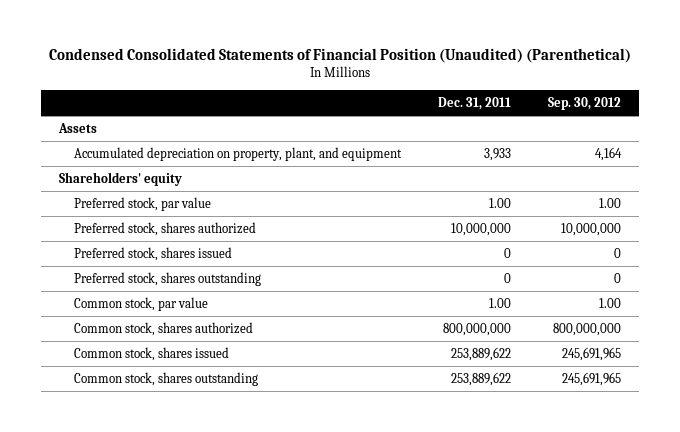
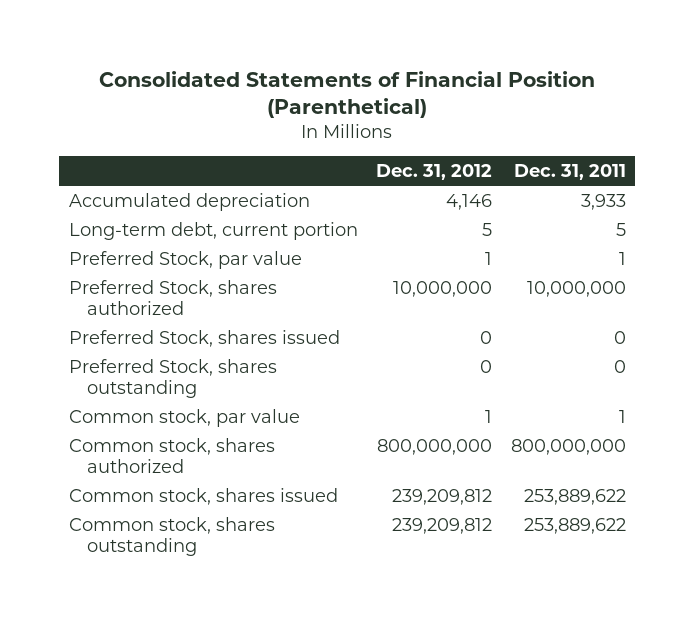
[49,48,632,64] Condensed Consolidated Statements of Financial Position (Unaudited) (Parenthetical) -> [99,70,596,119] Consolidated Statements of Financial Position (Parenthetical)
[548,96,622,110] Sep. 30, 2012 -> none
none -> [376,163,493,180] Dec. 31, 2012
[58,122,98,133] Assets -> none
[59,171,183,186] Shareholders' equity -> none
[74,146,403,161] Accumulated depreciation on property, plant, and equipment -> [68,192,310,211] Accumulated depreciation
none -> [68,221,358,240] Long-term debt, current portion
[74,196,212,211] Preferred stock, par value -> [68,250,302,269] Preferred Stock, par value
[489,197,512,208] 1.00 -> [618,251,626,265] 1
[74,221,257,236] Preferred stock, shares authorized -> [68,279,277,316] Preferred Stock, shares authorized
[74,246,233,261] Preferred stock, shares issued -> [68,329,340,347] Preferred Stock, shares issued
[74,271,262,286] Preferred stock, shares outstanding -> [68,358,277,399] Preferred Stock, shares outstanding
[489,297,512,308] 1.00 -> [618,409,626,423] 1

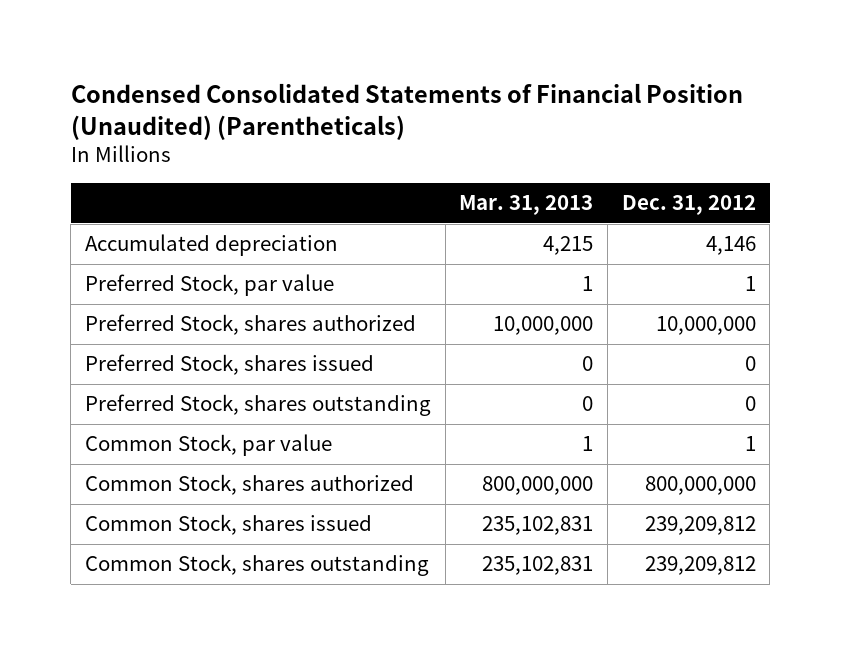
[99,70,596,119] Consolidated Statements of Financial Position (Parenthetical) -> [70,82,743,140] Condensed Consolidated Statements of Financial Position (Unaudited) (Parentheticals)
[513,163,626,180] Dec. 31, 2011 -> none
none -> [459,195,594,216] Mar. 31, 2013
[68,221,358,240] Long-term debt, current portion -> none
[68,408,300,427] Common stock, par value -> [85,434,333,457] Common Stock, par value
[68,437,275,474] Common stock, shares authorized -> [85,474,415,496] Common Stock, shares authorized
[68,487,338,505] Common stock, shares issued -> [85,514,373,536] Common Stock, shares issued
[68,516,275,557] Common stock, shares outstanding -> [85,554,430,577] Common Stock, shares outstanding

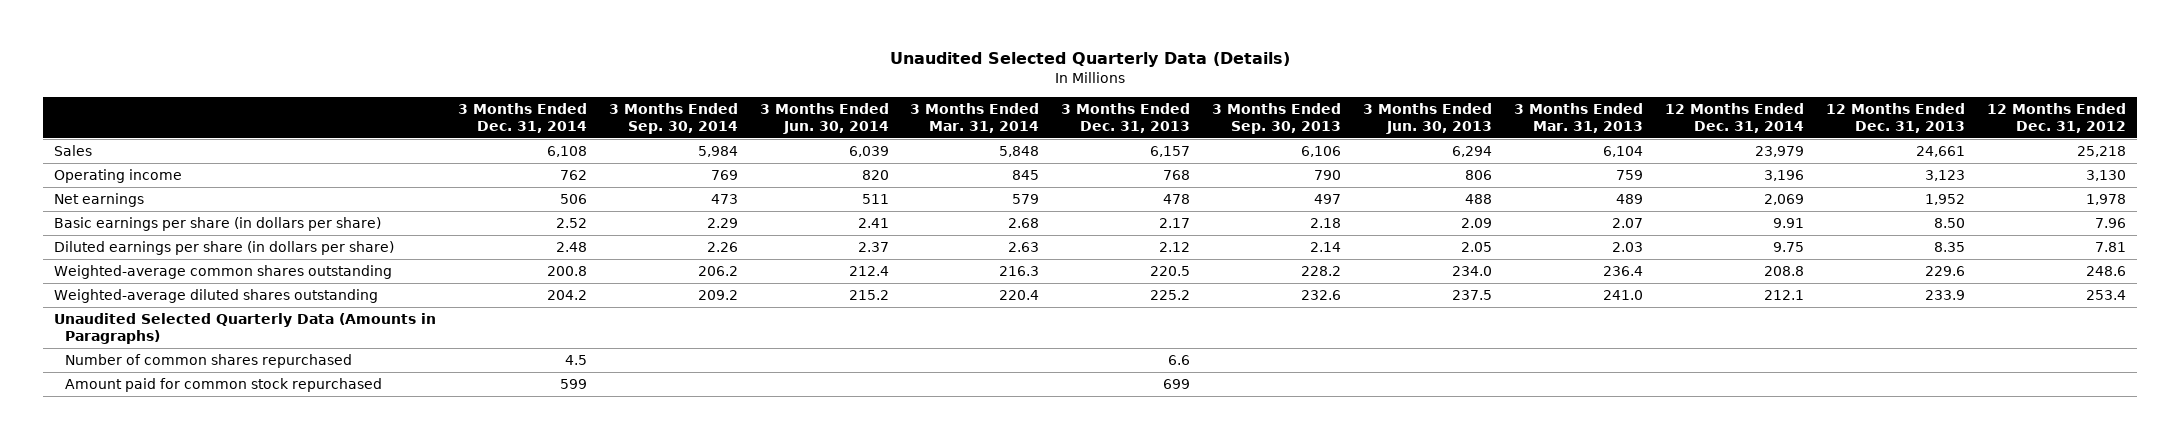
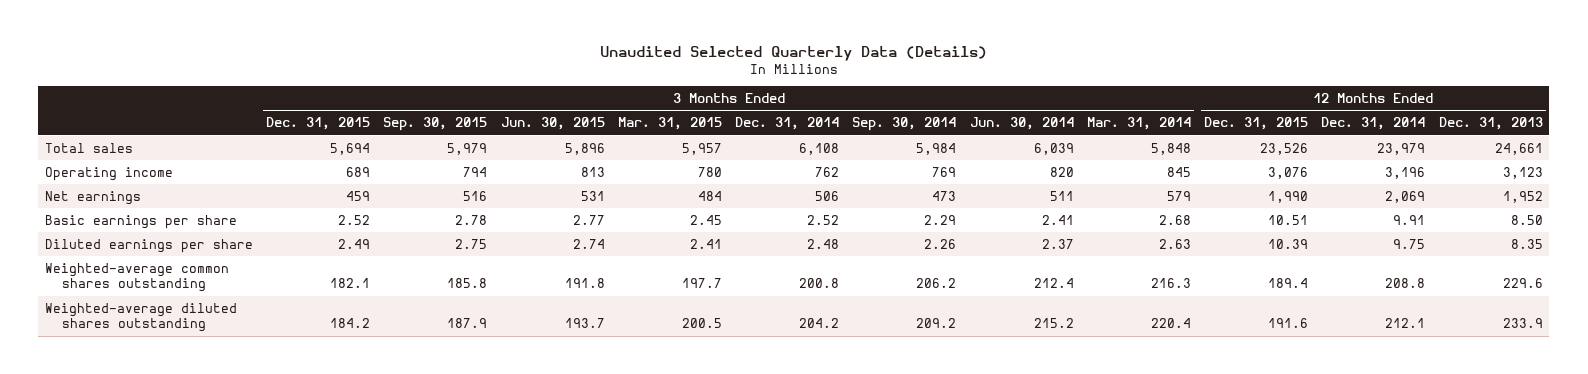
[1061,103,1191,133] 3 Months Ended Dec. 31, 2013 -> none
[1212,103,1342,134] 3 Months Ended Sep. 30, 2013 -> none
[1363,103,1493,134] 3 Months Ended Jun. 30, 2013 -> none
[1513,103,1643,133] 3 Months Ended Mar. 31, 2013 -> none
[1986,103,2126,133] 12 Months Ended Dec. 31, 2012 -> none
none -> [266,117,371,131] Dec. 31, 2015
none -> [383,117,488,132] Sep. 30, 2015
none -> [500,117,605,131] Jun. 30, 2015
none -> [617,117,722,131] Mar. 31, 2015
none -> [1204,117,1309,131] Dec. 31, 2015
[53,145,92,157] Sales -> [44,142,133,153] Total sales
[53,217,381,232] Basic earnings per share (in dollars per share) -> [44,214,237,229] Basic earnings per share
[53,241,394,256] Diluted earnings per share (in dollars per share) -> [44,238,253,253] Diluted earnings per share
[53,313,436,344] Unaudited Selected Quarterly Data (Amounts in Paragraphs) -> none
[64,354,352,369] Number of common shares repurchased -> none
[64,378,382,393] Amount paid for common stock repurchased -> none

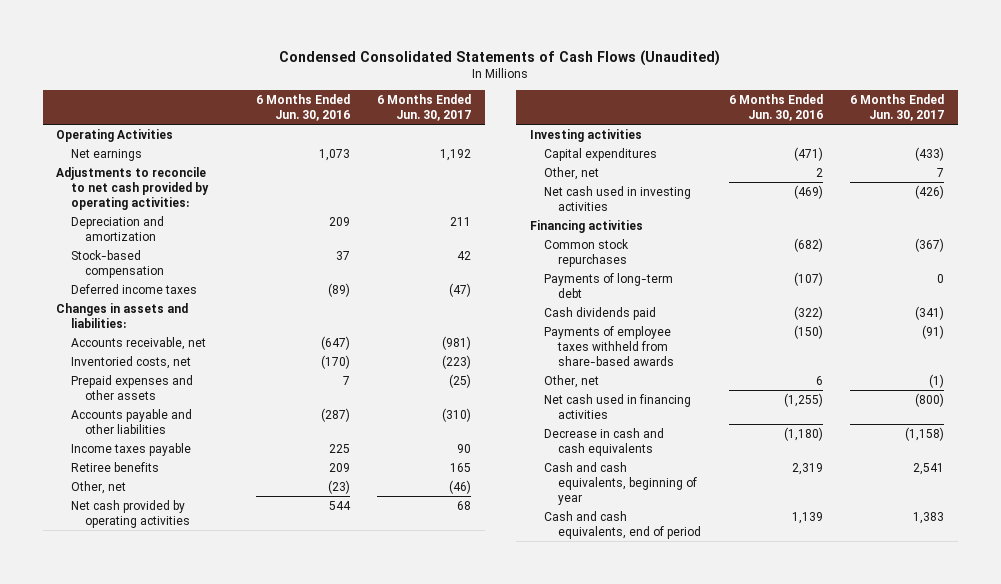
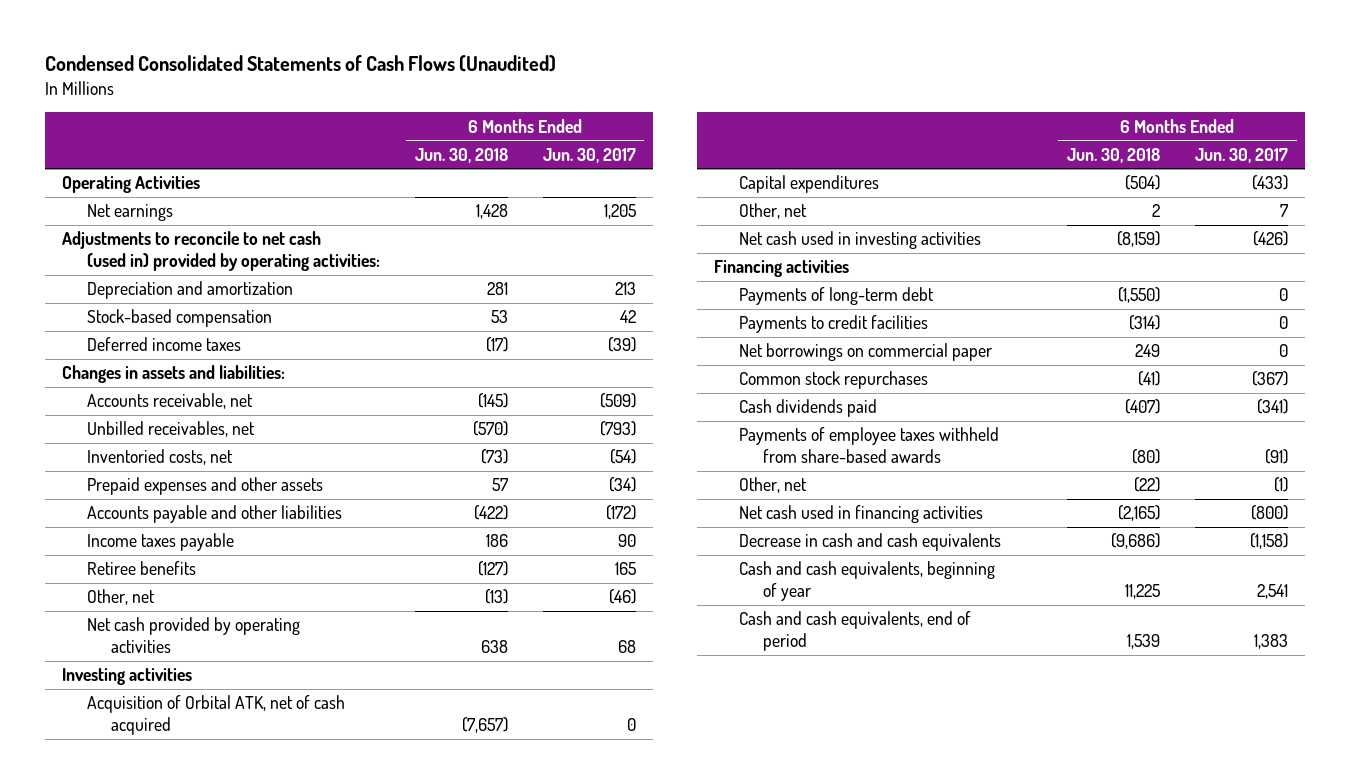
[255,93,350,122] 6 Months Ended Jun. 30, 2016 -> none
none -> [414,147,508,163] Jun. 30, 2018
[440,148,472,161] 1,192 -> [603,204,636,220] 1,205
[56,166,209,211] Adjustments to reconcile to net cash provided by operating activities: -> [62,231,380,272] Adjustments to reconcile to net cash (used in) provided by operating activities:
[450,216,472,226] 211 -> [614,282,636,296] 213
[449,282,472,297] (47) -> [607,337,636,353] (39)
[442,335,472,350] (981) -> [599,393,636,409] (509)
none -> [86,421,255,438] Unbilled receivables, net
[442,354,472,369] (223) -> [609,449,636,465] (54)
[449,373,472,388] (25) -> [608,477,636,493] (34)
[442,407,472,422] (310) -> [605,505,636,521] (172)
none -> [86,695,345,736] Acquisition of Orbital ATK, net of cash acquired
none -> [738,315,928,334] Payments to credit facilities
none -> [738,343,992,362] Net borrowings on commercial paper
[543,238,629,267] Common stock repurchases -> [738,371,928,390] Common stock repurchases

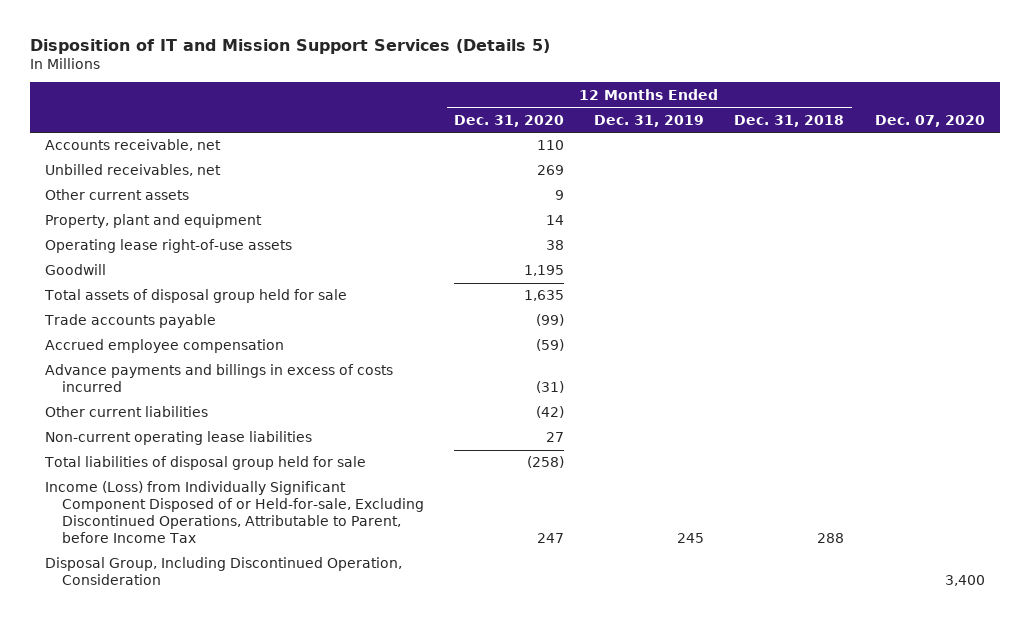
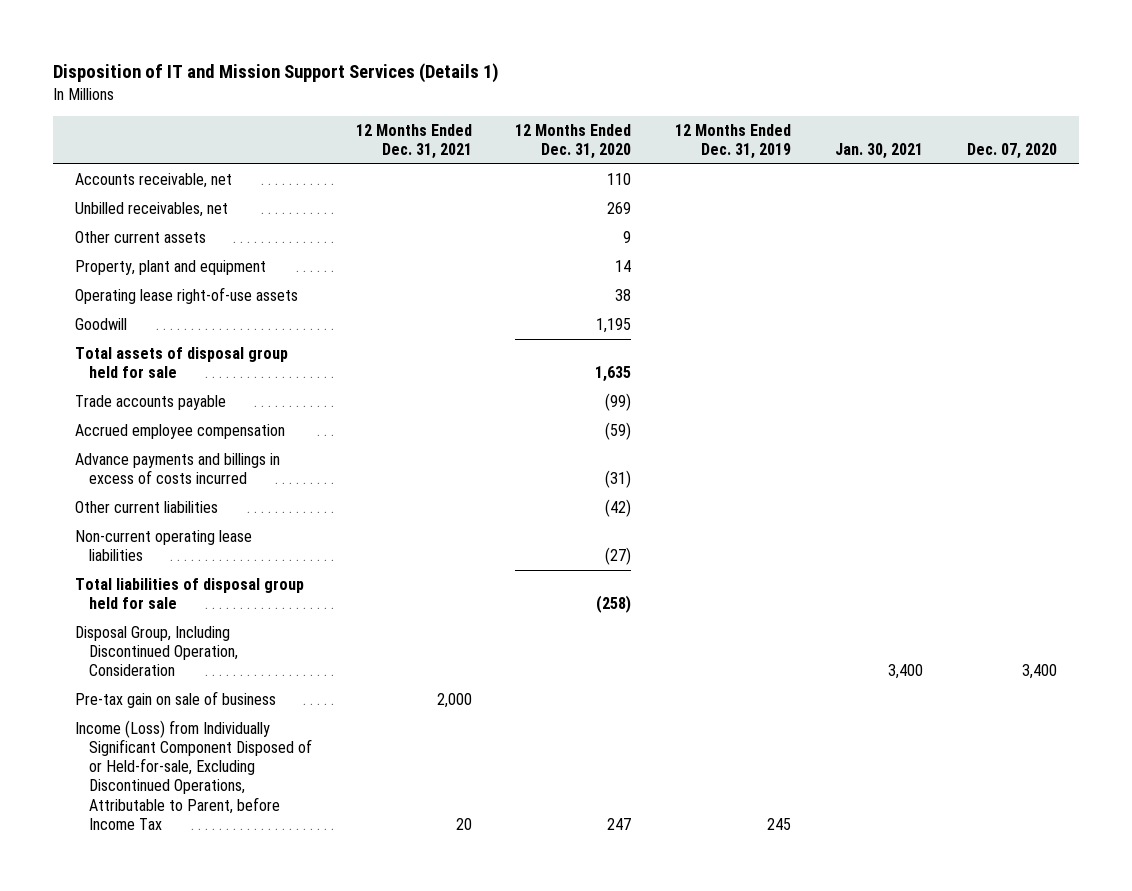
[29,38,550,54] Disposition of IT and Mission Support Services (Details 5) -> [53,63,500,84] Disposition of IT and Mission Support Services (Details 1)
[734,114,845,127] Dec. 31, 2018 -> none
none -> [355,123,472,160] 12 Months Ended Dec. 31, 2021
none -> [835,143,924,160] Jan. 30, 2021
[546,432,565,443] 27 -> [605,547,632,566] (27)
none -> [75,690,277,708] Pre-tax gain on sale of business
[44,481,425,544] Income (Loss) from Individually Significant Component Disposed of or Held-for-sale, Excluding Discontinued Operations, Attributable to Parent, before Income Tax -> [75,719,312,830] Income (Loss) from Individually Significant Component Disposed of or Held-for-sale, Excluding Discontinued Operations, Attributable to Parent, before Income Tax

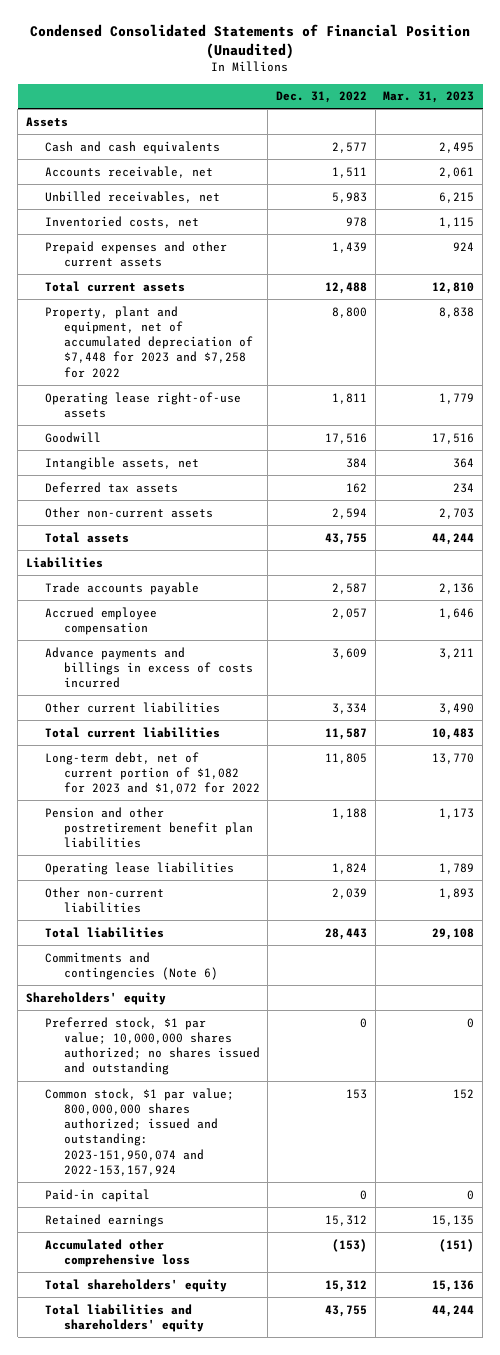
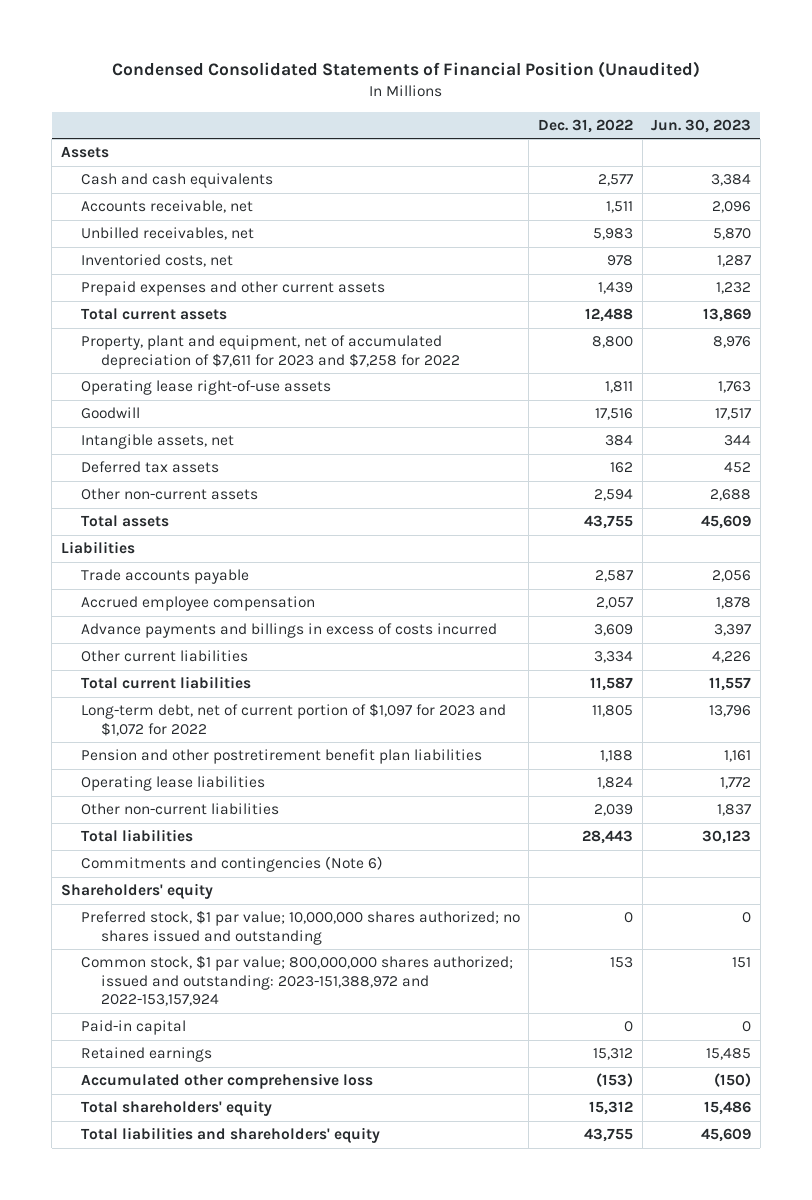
[383,91,475,104] Mar. 31, 2023 -> none
none -> [651,118,752,133] Jun. 30, 2023
[44,305,253,378] Property, plant and equipment, net of accumulated depreciation of $7,448 for 2023 and $7,258 for 2022 -> [80,335,460,369] Property, plant and equipment, net of accumulated depreciation of $7,611 for 2023 and $7,258 for 2022
[44,751,260,795] Long-term debt, net of current portion of $1,082 for 2023 and $1,072 for 2022 -> [80,703,506,736] Long-term debt, net of current portion of $1,097 for 2023 and $1,072 for 2022
[44,1087,234,1177] Common stock, $1 par value; 800,000,000 shares authorized; issued and outstanding: 2023-151,950,074 and 2022-153,157,924 -> [80,955,513,1007] Common stock, $1 par value; 800,000,000 shares authorized; issued and outstanding: 2023-151,388,972 and 2022-153,157,924

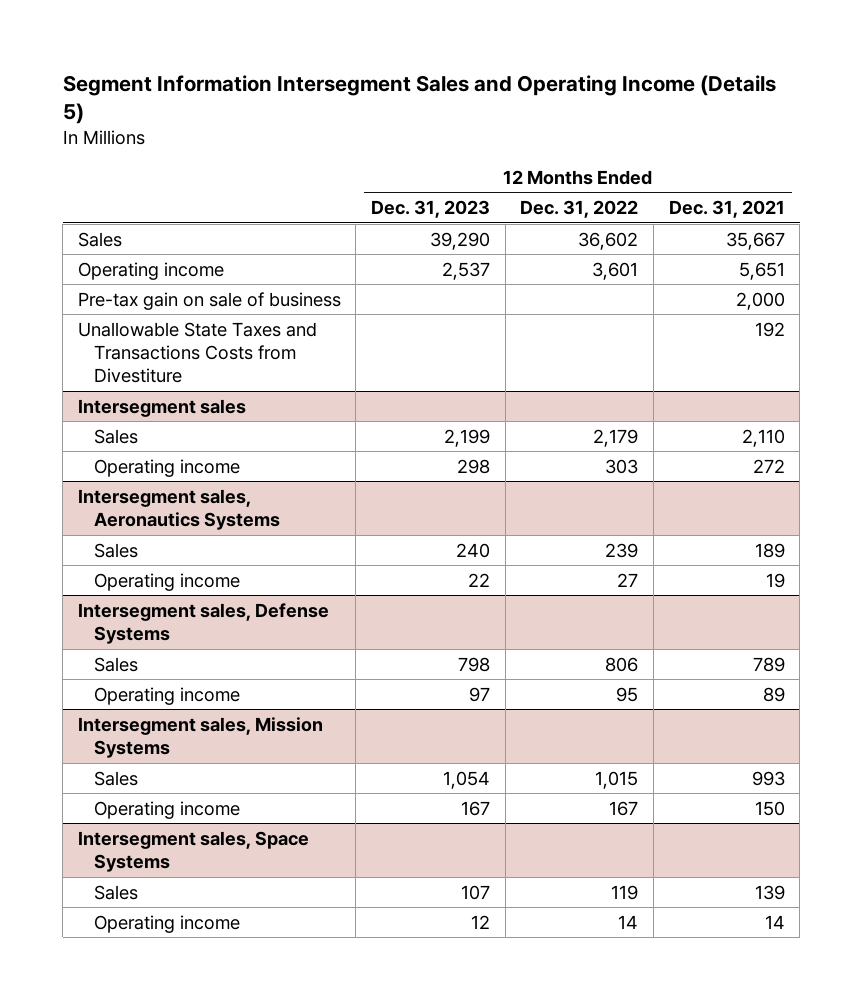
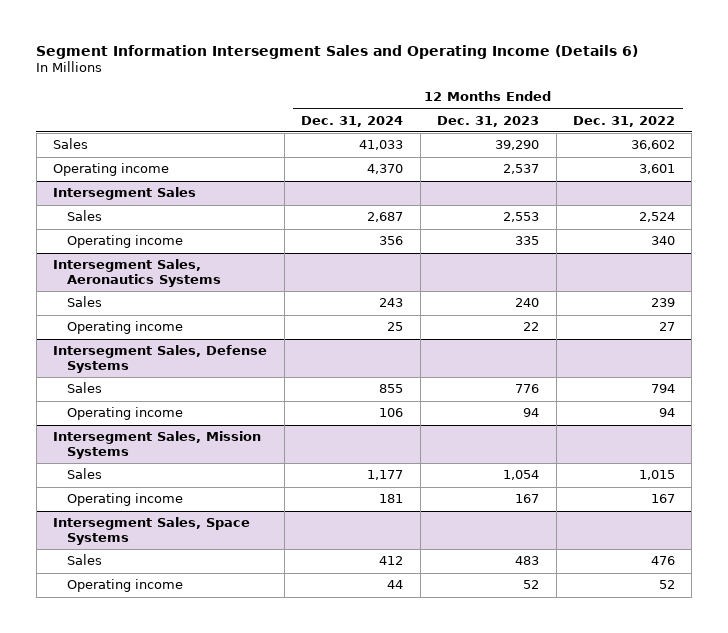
[62,75,776,125] Segment Information Intersegment Sales and Operating Income (Details 5) -> [36,44,639,59] Segment Information Intersegment Sales and Operating Income (Details 6)
[668,200,785,219] Dec. 31, 2021 -> none
none -> [301,115,404,127] Dec. 31, 2024
[77,291,341,310] Pre-tax gain on sale of business -> none
[77,321,317,384] Unallowable State Taxes and Transactions Costs from Divestiture -> none
[77,398,246,417] Intersegment sales -> [53,187,197,201] Intersegment Sales
[444,428,491,447] 2,199 -> [503,212,540,223] 2,553
[593,428,639,447] 2,179 -> [638,212,675,223] 2,524
[457,458,491,474] 298 -> [515,236,540,246] 335
[605,458,639,474] 303 -> [650,236,675,246] 340
[77,488,281,530] Intersegment sales, Aeronautics Systems -> [53,259,222,287] Intersegment Sales, Aeronautics Systems
[77,602,329,644] Intersegment sales, Defense Systems -> [53,345,268,373] Intersegment Sales, Defense Systems
[458,656,491,672] 798 -> [515,384,540,394] 776
[605,656,639,672] 806 -> [650,384,675,394] 794
[469,686,491,702] 97 -> [523,408,540,418] 94
[616,686,639,702] 95 -> [658,408,675,418] 94
[77,716,323,758] Intersegment sales, Mission Systems -> [53,431,262,459] Intersegment Sales, Mission Systems
[77,830,309,872] Intersegment sales, Space Systems -> [53,517,251,545] Intersegment Sales, Space Systems
[461,884,491,900] 107 -> [515,556,540,566] 483
[611,884,639,900] 119 -> [650,556,675,566] 476
[471,914,491,929] 12 -> [523,580,540,590] 52
[618,914,639,929] 14 -> [658,580,675,590] 52

